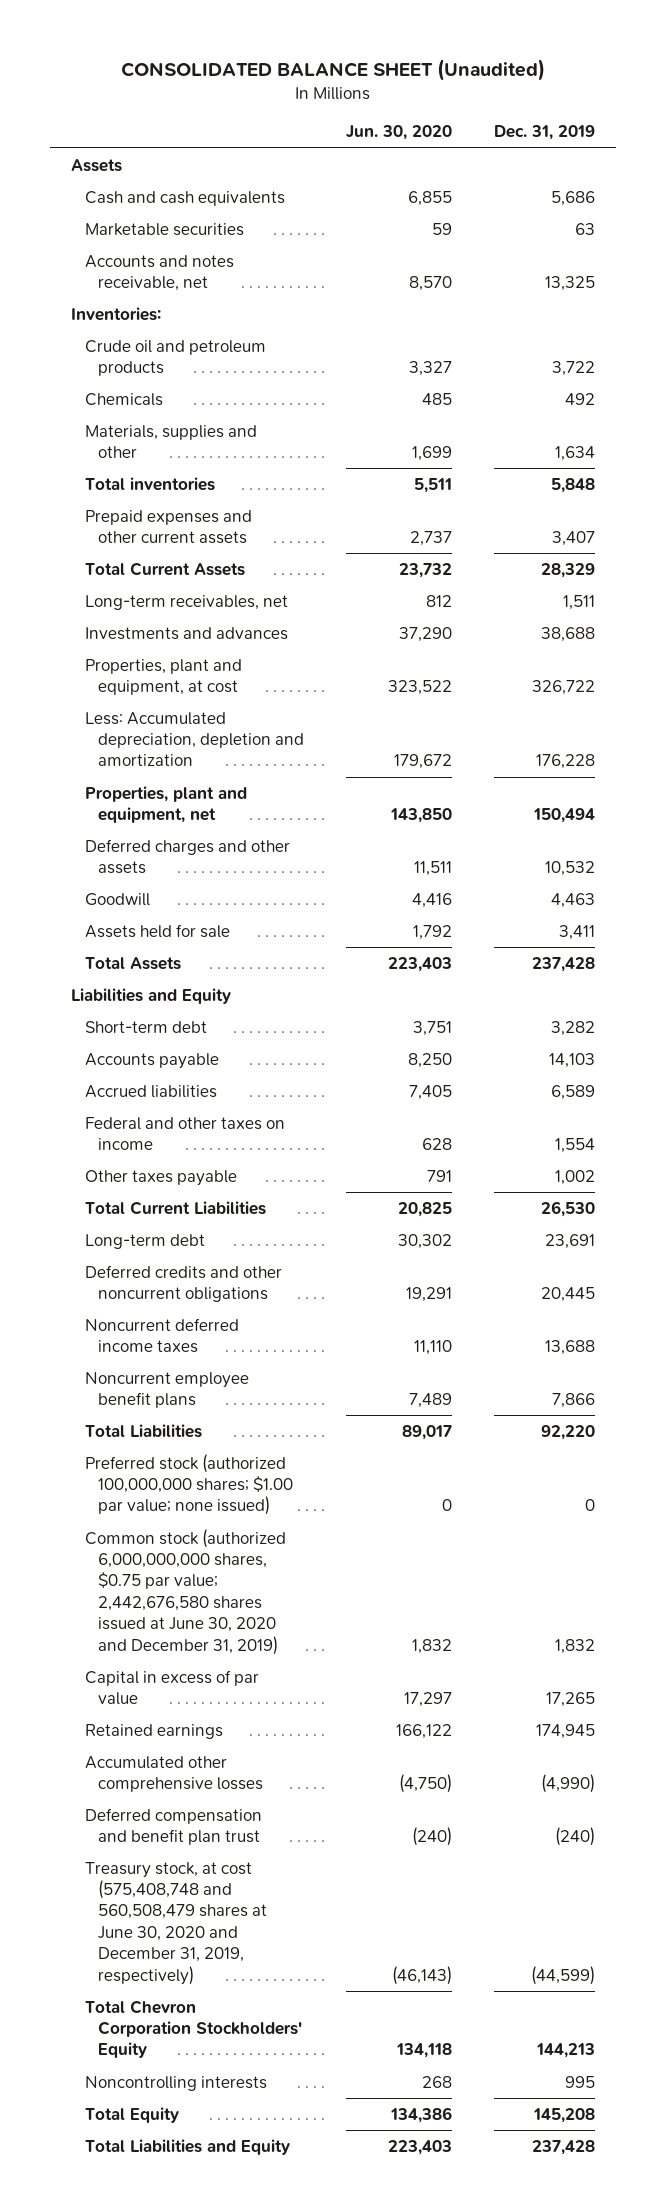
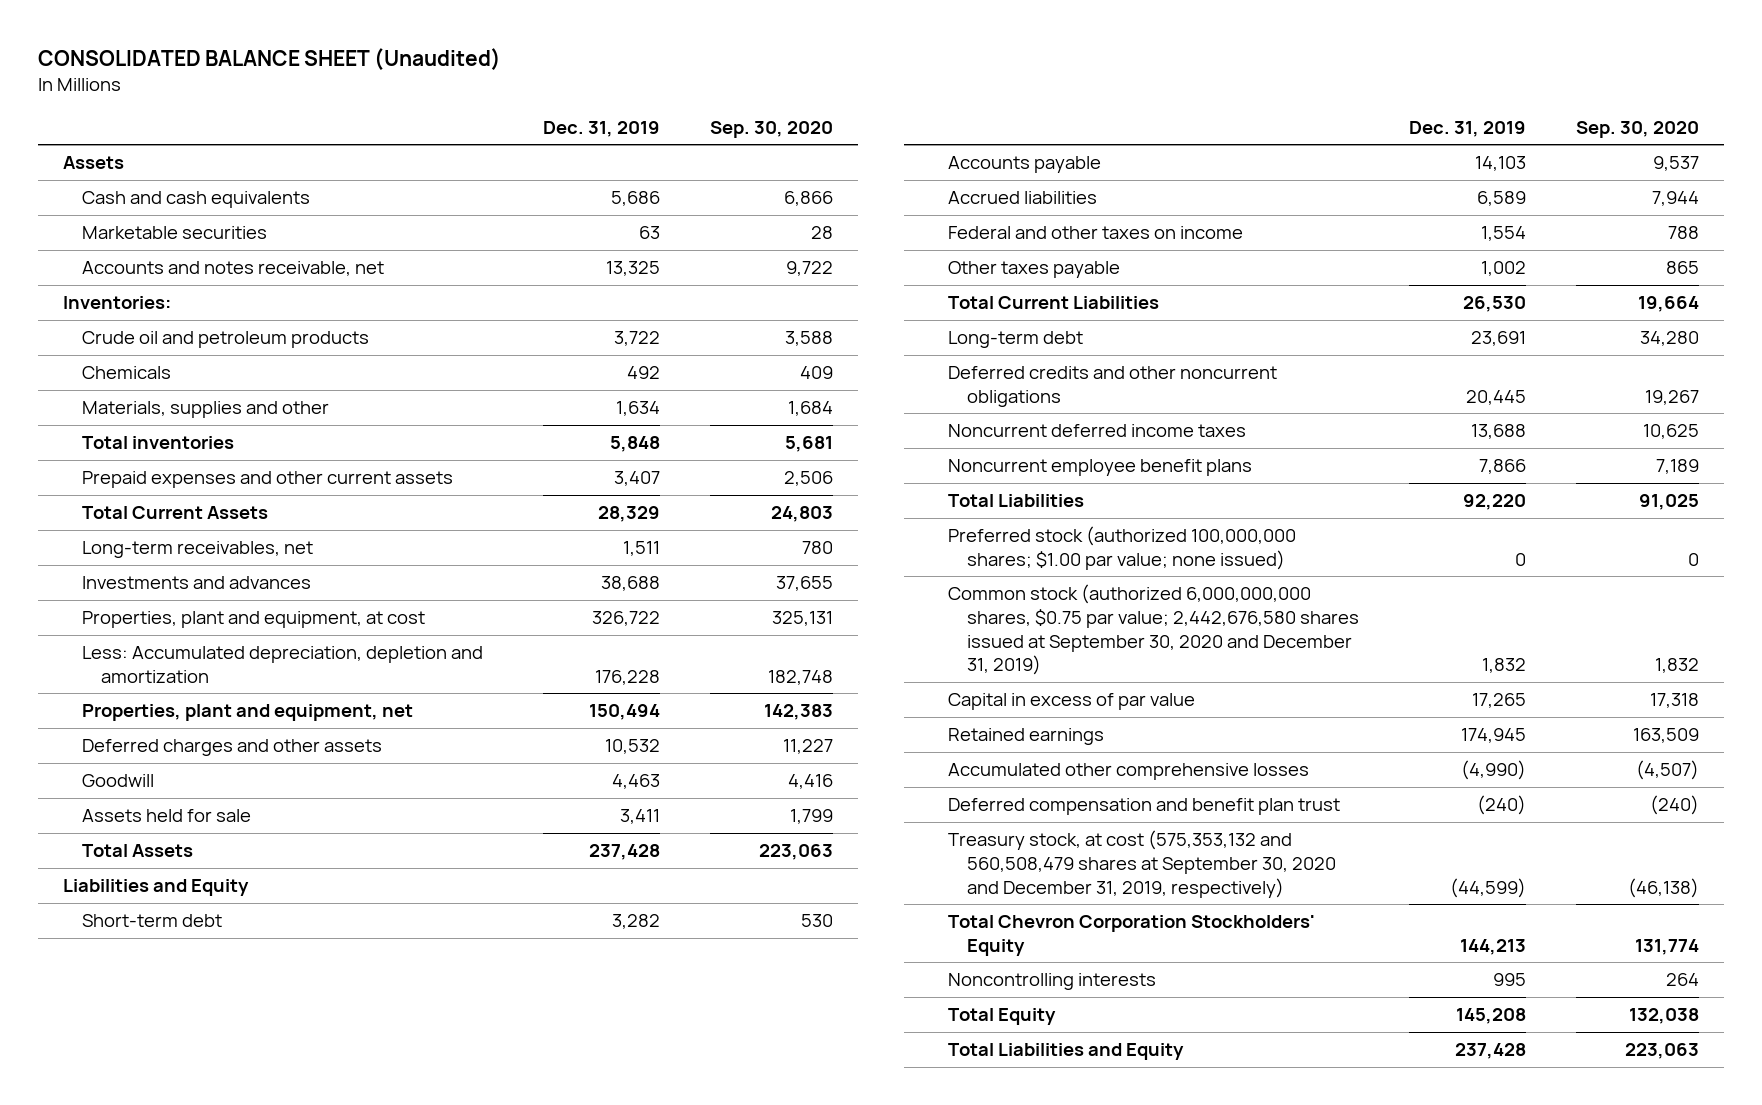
[345,125,452,141] Jun. 30, 2020 -> none
none -> [709,120,833,138] Sep. 30, 2020
[84,1528,286,1655] Common stock (authorized 6,000,000,000 shares, $0.75 par value; 2,442,676,580 shares issued at June 30, 2020 and December 31, 2019) -> [947,584,1360,676] Common stock (authorized 6,000,000,000 shares, $0.75 par value; 2,442,676,580 shares issued at September 30, 2020 and December 31, 2019)
[84,1861,267,1985] Treasury stock, at cost (575,408,748 and 560,508,479 shares at June 30, 2020 and December 31, 2019, respectively) -> [947,830,1337,898] Treasury stock, at cost (575,353,132 and 560,508,479 shares at September 30, 2020 and December 31, 2019, respectively)

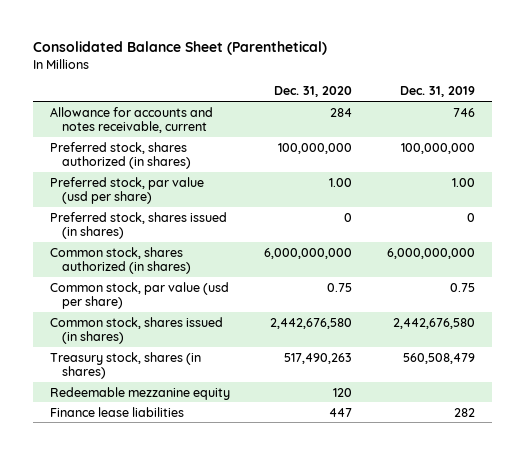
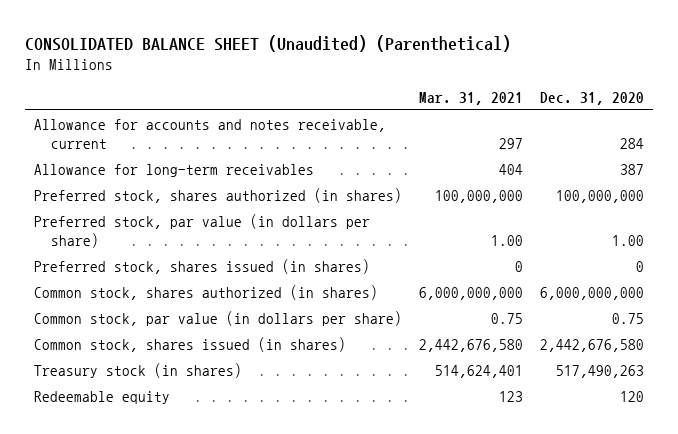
[32,41,327,56] Consolidated Balance Sheet (Parenthetical) -> [25,34,512,52] CONSOLIDATED BALANCE SHEET (Unaudited) (Parenthetical)
[399,86,475,98] Dec. 31, 2019 -> none
none -> [418,91,523,105] Mar. 31, 2021
none -> [33,163,314,177] Allowance for long-term receivables
[50,176,205,205] Preferred stock, par value (usd per share) -> [33,213,370,249] Preferred stock, par value (in dollars per share)
[50,281,230,310] Common stock, par value (usd per share) -> [33,310,402,326] Common stock, par value (in dollars per share)
[50,406,185,417] Finance lease liabilities -> none
[50,351,202,380] Treasury stock, shares (in shares) -> [33,362,242,378] Treasury stock (in shares)
[50,386,231,400] Redeemable mezzanine equity -> [33,390,170,404] Redeemable equity

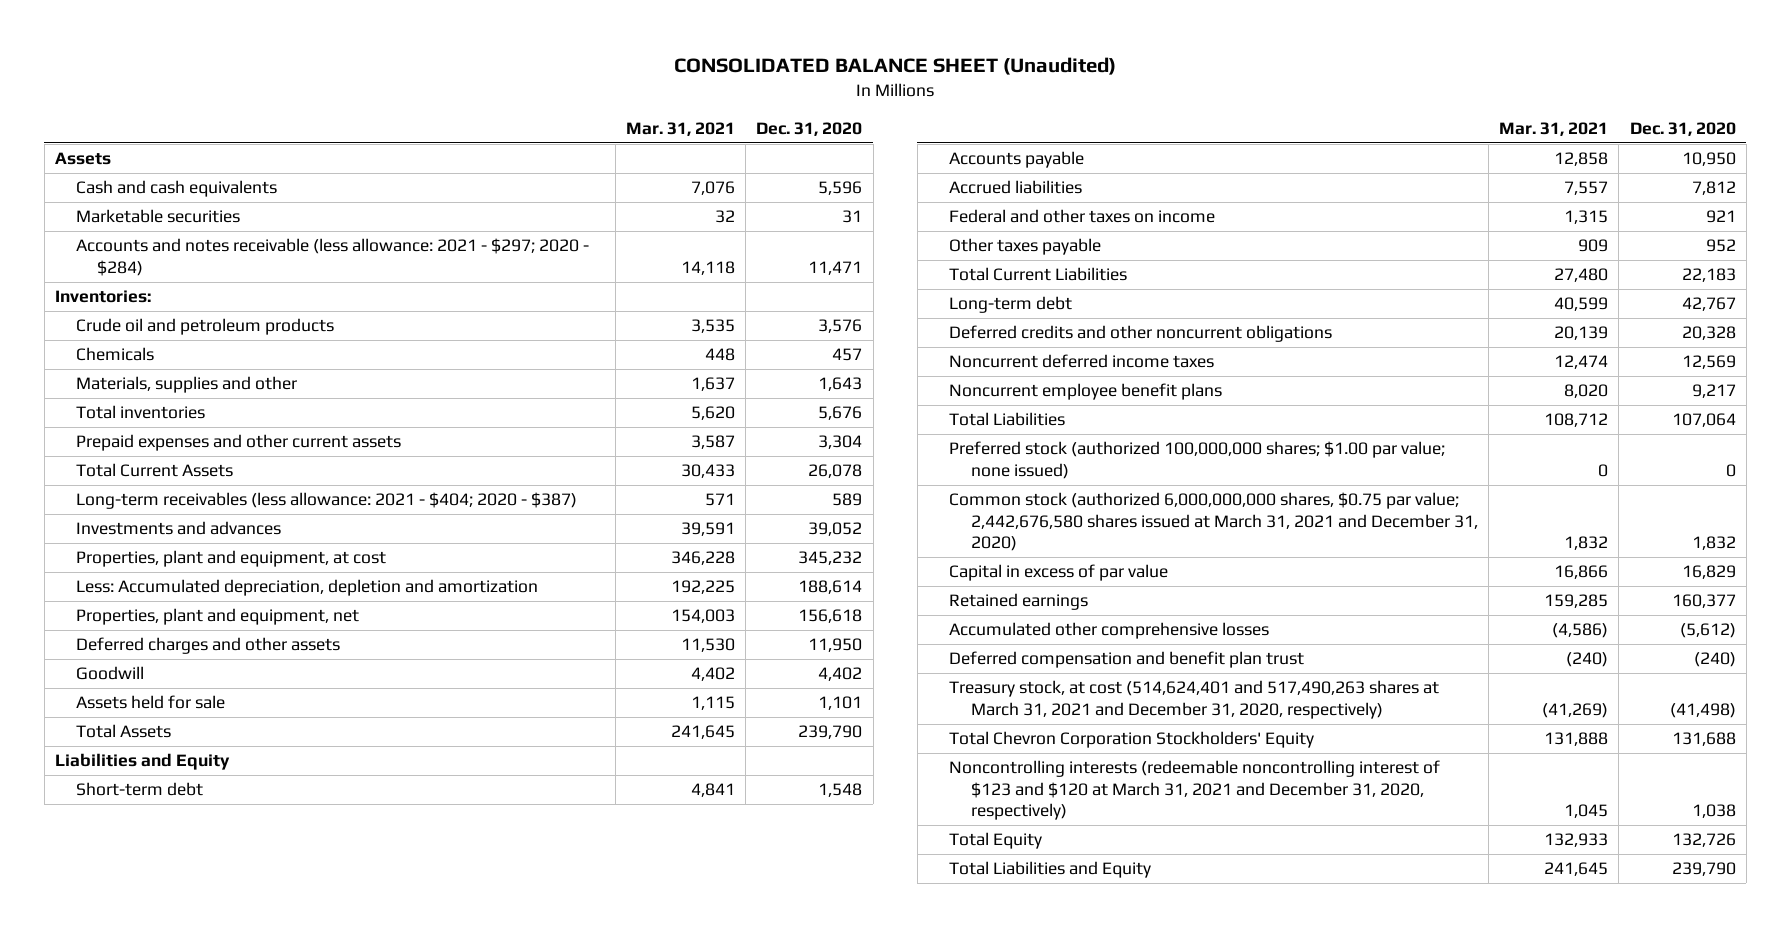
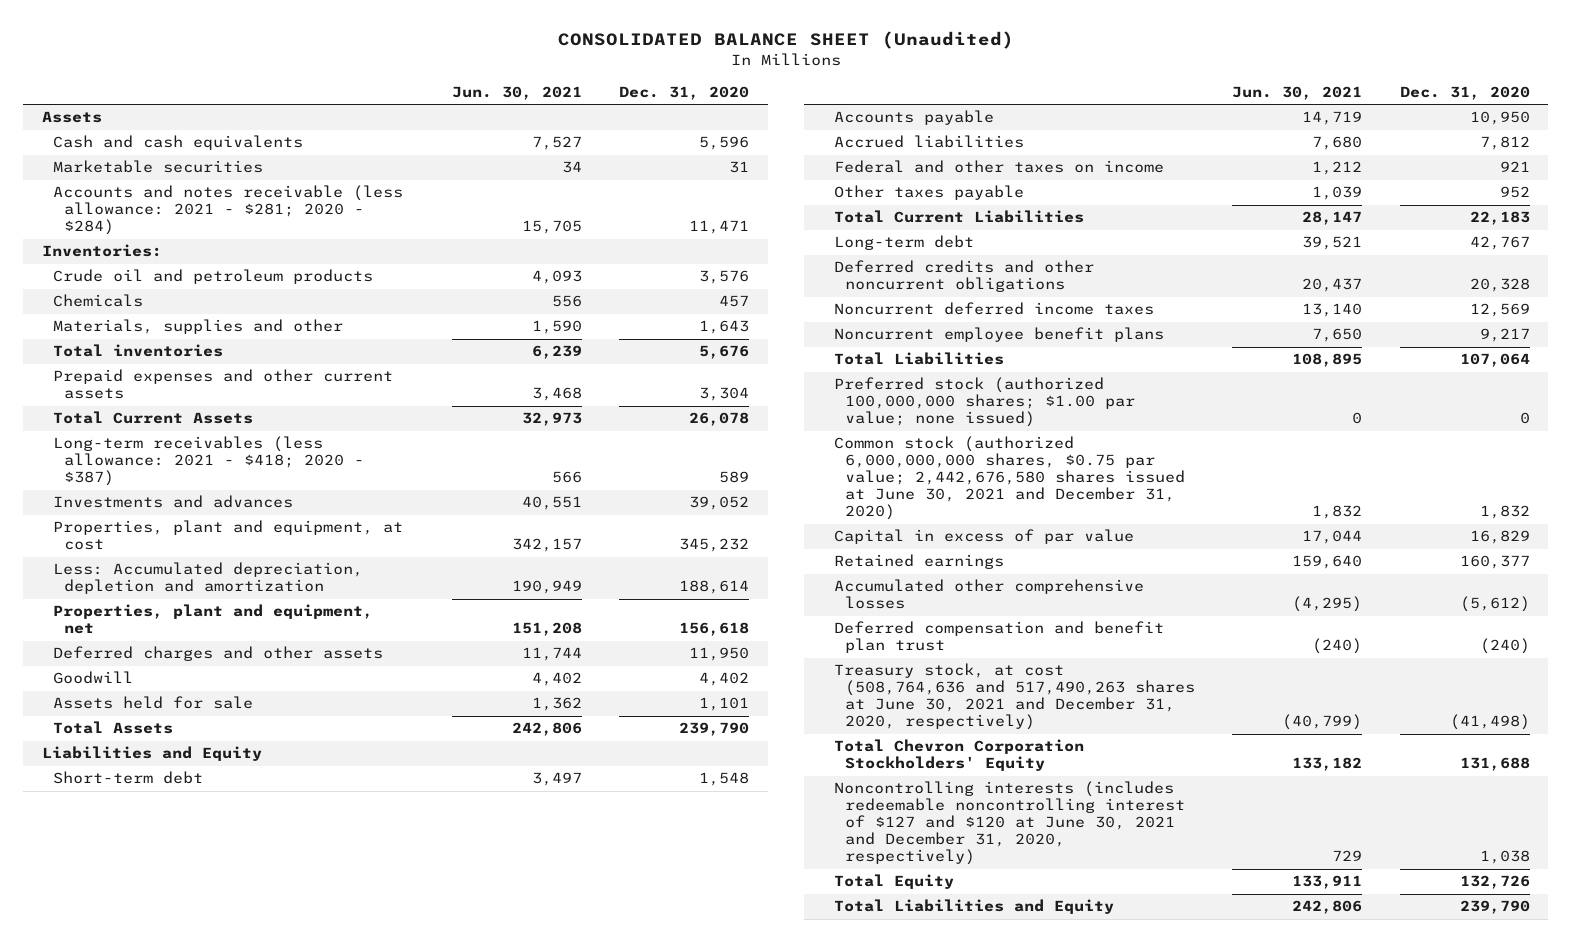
[625,121,735,136] Mar. 31, 2021 -> none
none -> [451,85,582,100] Jun. 30, 2021
[76,238,590,276] Accounts and notes receivable (less allowance: 2021 - $297; 2020 - $284) -> [53,185,404,236] Accounts and notes receivable (less allowance: 2021 - $281; 2020 - $284)
[76,492,578,510] Long-term receivables (less allowance: 2021 - $404; 2020 - $387) -> [53,436,365,487] Long-term receivables (less allowance: 2021 - $418; 2020 - $387)
[949,492,1478,551] Common stock (authorized 6,000,000,000 shares, $0.75 par value; 2,442,676,580 shares issued at March 31, 2021 and December 31, 2020) -> [833,436,1186,521] Common stock (authorized 6,000,000,000 shares, $0.75 par value; 2,442,676,580 shares issued at June 30, 2021 and December 31, 2020)
[949,680,1440,719] Treasury stock, at cost (514,624,401 and 517,490,263 shares at March 31, 2021 and December 31, 2020, respectively) -> [833,663,1196,731] Treasury stock, at cost (508,764,636 and 517,490,263 shares at June 30, 2021 and December 31, 2020, respectively)
[949,760,1441,820] Noncontrolling interests (redeemable noncontrolling interest of $123 and $120 at March 31, 2021 and December 31, 2020, respectively) -> [833,781,1186,866] Noncontrolling interests (includes redeemable noncontrolling interest of $127 and $120 at June 30, 2021 and December 31, 2020, respectively)

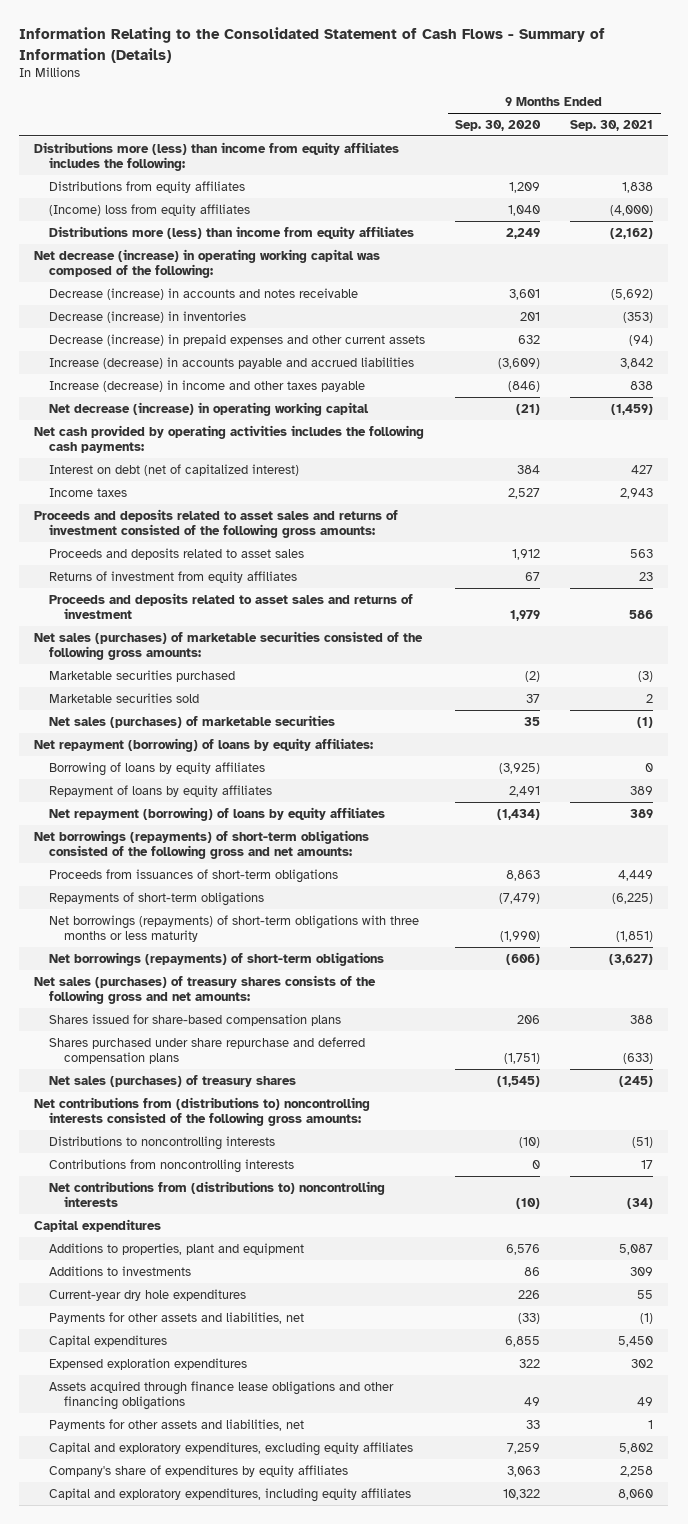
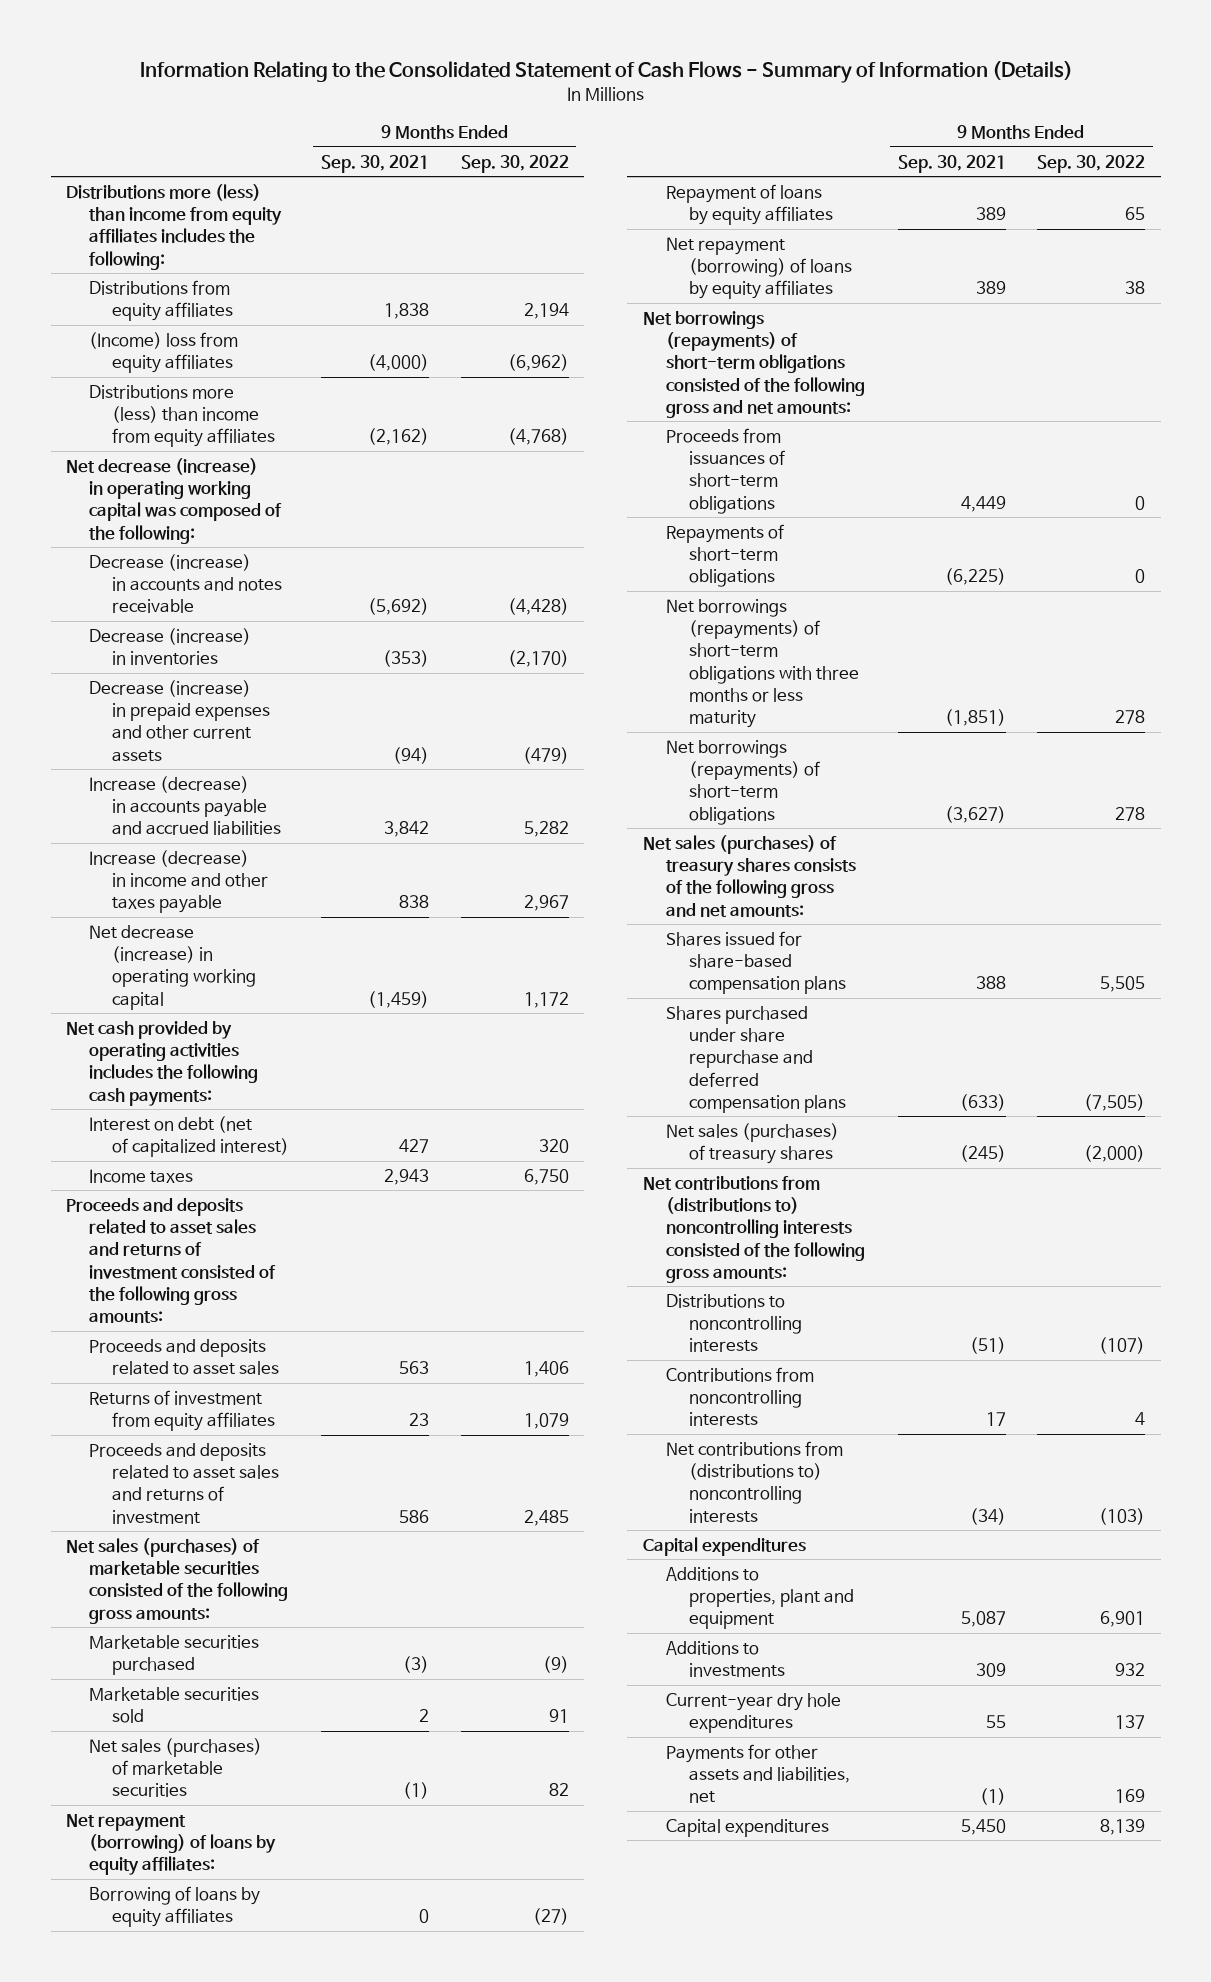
[455,120,542,132] Sep. 30, 2020 -> none
none -> [460,154,569,173] Sep. 30, 2022
[49,1357,248,1370] Expensed exploration expenditures -> none
[49,1380,395,1411] Assets acquired through finance lease obligations and other financing obligations -> none
[49,1418,305,1431] Payments for other assets and liabilities, net -> none
[49,1441,414,1456] Capital and exploratory expenditures, excluding equity affiliates -> none
[49,1464,349,1477] Company's share of expenditures by equity affiliates -> none
[49,1487,412,1502] Capital and exploratory expenditures, including equity affiliates -> none

